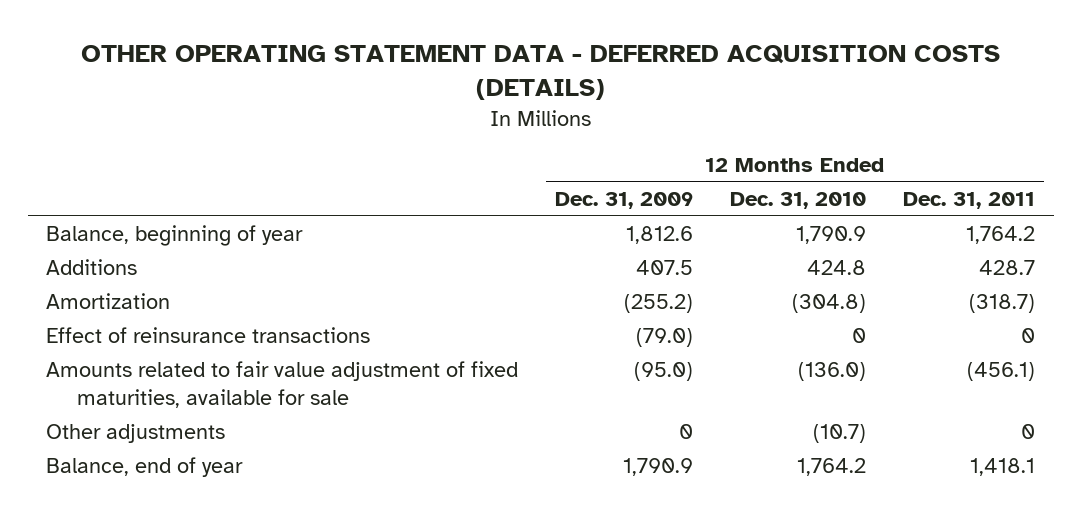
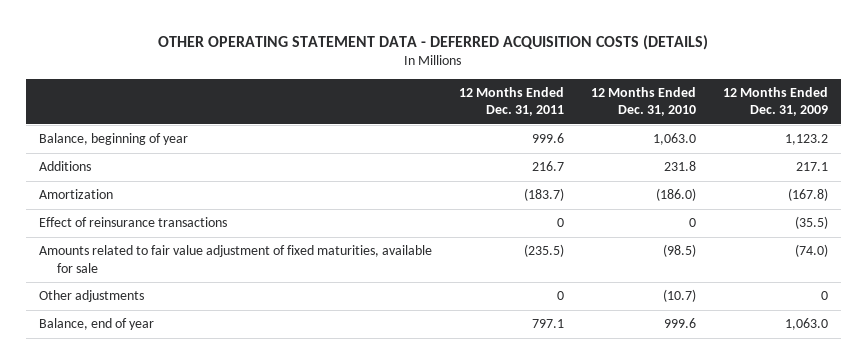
[626,226,694,245] 1,812.6 -> [784,134,828,146] 1,123.2
[796,226,867,245] 1,790.9 -> [652,133,696,146] 1,063.0
[966,226,1036,245] 1,764.2 -> [532,133,565,144] 999.6
[636,260,694,276] 407.5 -> [795,162,828,172] 217.1
[807,260,867,276] 424.8 -> [663,161,696,172] 231.8
[979,260,1036,276] 428.7 -> [532,161,565,172] 216.7
[624,294,694,314] (255.2) -> [787,188,828,202] (167.8)
[792,294,867,314] (304.8) -> [655,188,696,202] (186.0)
[969,294,1036,314] (318.7) -> [524,188,565,202] (183.7)
[636,328,694,348] (79.0) -> [794,216,828,230] (35.5)
[634,362,694,382] (95.0) -> [794,244,828,258] (74.0)
[798,362,867,382] (136.0) -> [662,244,696,258] (98.5)
[967,362,1036,382] (456.1) -> [524,244,565,258] (235.5)
[623,458,694,477] 1,790.9 -> [784,318,828,331] 1,063.0
[797,458,867,477] 1,764.2 -> [663,318,696,329] 999.6
[970,458,1036,477] 1,418.1 -> [532,319,565,329] 797.1

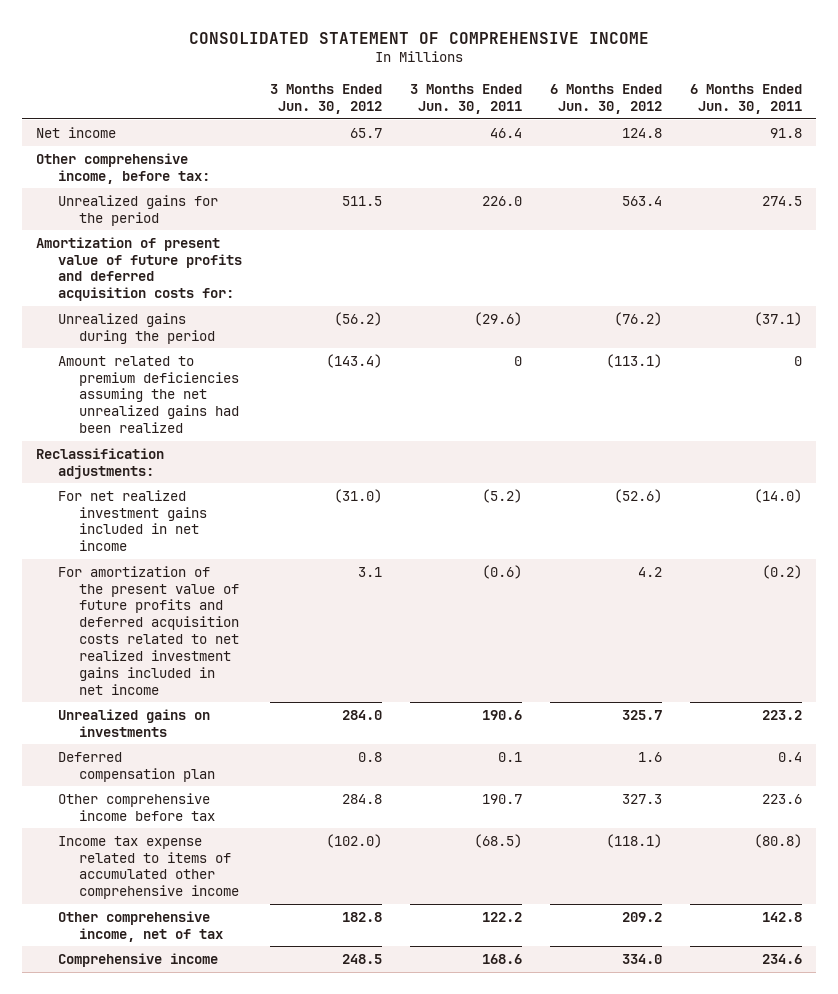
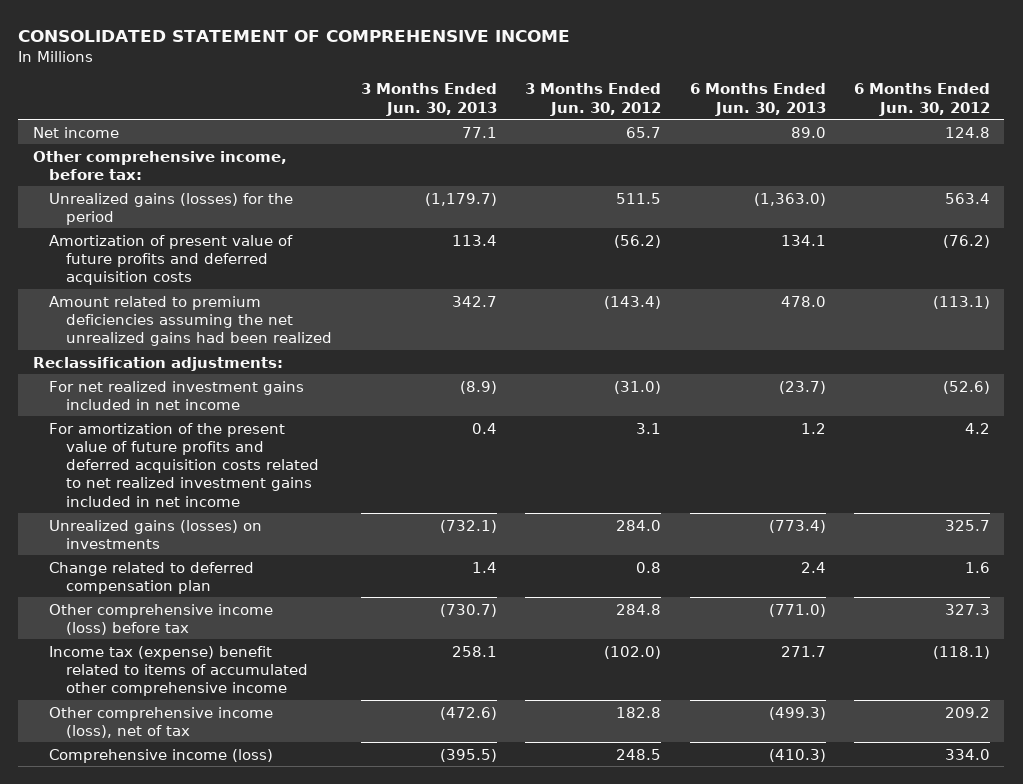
[409,84,522,114] 3 Months Ended Jun. 30, 2011 -> none
[689,84,802,114] 6 Months Ended Jun. 30, 2011 -> none
none -> [360,83,497,116] 3 Months Ended Jun. 30, 2013
none -> [689,83,826,116] 6 Months Ended Jun. 30, 2013
[36,236,242,302] Amortization of present value of future profits and deferred acquisition costs for: -> none
[57,194,218,226] Unrealized gains for the period -> [49,192,294,225] Unrealized gains (losses) for the period
[57,312,215,344] Unrealized gains during the period -> [49,234,294,286] Amortization of present value of future profits and deferred acquisition costs
[57,708,210,737] Unrealized gains on investments -> [49,519,263,549] Unrealized gains (losses) on investments
[57,751,215,782] Deferred compensation plan -> [49,561,255,594] Change related to deferred compensation plan
[57,792,215,821] Other comprehensive income before tax -> [49,603,274,635] Other comprehensive income (loss) before tax
[57,835,239,900] Income tax expense related to items of accumulated other comprehensive income -> [49,645,309,697] Income tax (expense) benefit related to items of accumulated other comprehensive income
[57,910,223,942] Other comprehensive income, net of tax -> [49,706,274,738] Other comprehensive income (loss), net of tax
[57,952,218,967] Comprehensive income -> [49,748,274,763] Comprehensive income (loss)

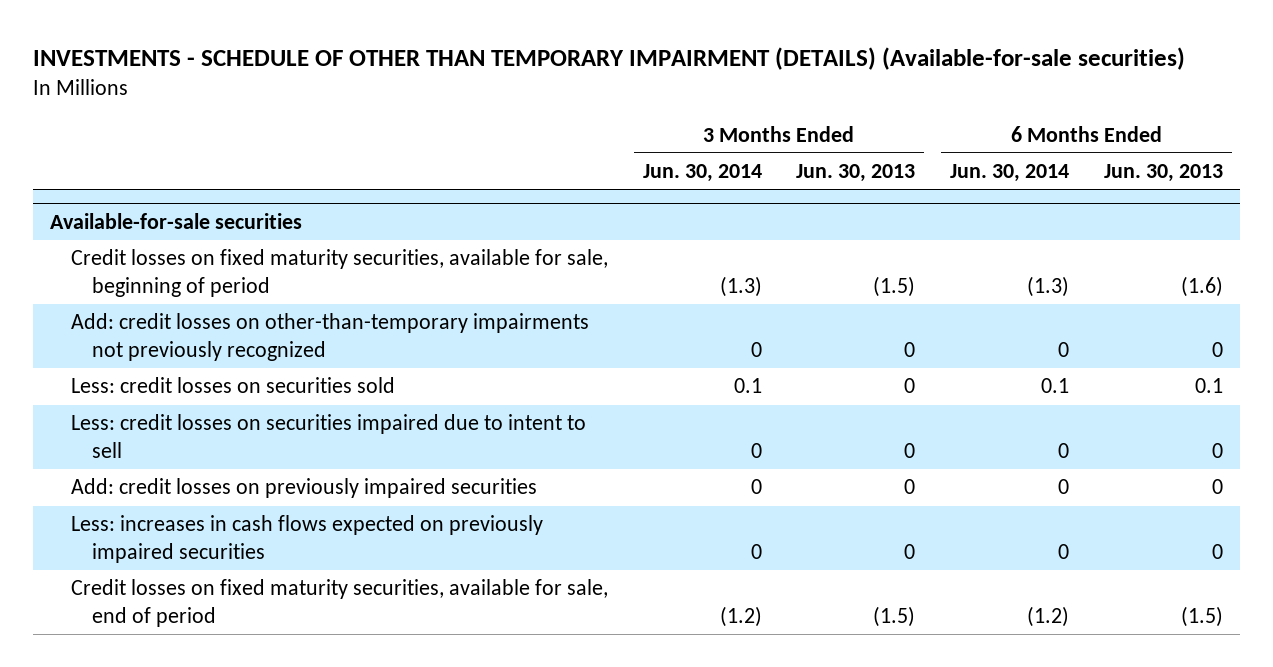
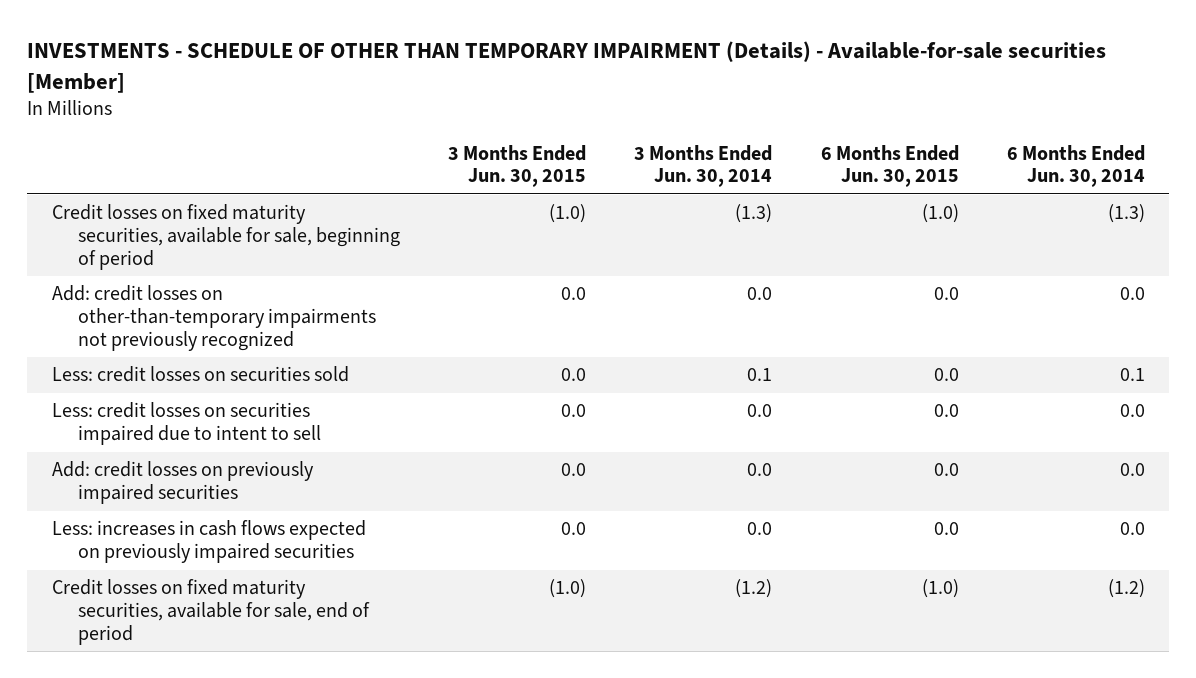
[32,46,1185,70] INVESTMENTS - SCHEDULE OF OTHER THAN TEMPORARY IMPAIRMENT (DETAILS) (Available-for-sale securities) -> [27,41,1107,93] INVESTMENTS - SCHEDULE OF OTHER THAN TEMPORARY IMPAIRMENT (Details) - Available-for-sale securities [Member]
[796,164,916,183] Jun. 30, 2013 -> none
[1103,164,1223,183] Jun. 30, 2013 -> none
none -> [448,144,587,188] 3 Months Ended Jun. 30, 2015
none -> [820,144,959,188] 6 Months Ended Jun. 30, 2015
[49,212,302,229] Available-for-sale securities -> none
[750,341,762,357] 0 -> [747,287,773,301] 0.0
[1058,341,1070,357] 0 -> [1119,287,1145,301] 0.0
[750,442,762,458] 0 -> [747,404,773,418] 0.0
[1058,442,1070,458] 0 -> [1119,404,1145,418] 0.0
[750,479,762,495] 0 -> [747,463,773,477] 0.0
[1058,479,1070,495] 0 -> [1119,463,1145,477] 0.0
[750,543,762,559] 0 -> [747,522,773,536] 0.0
[1058,543,1070,559] 0 -> [1119,522,1145,536] 0.0

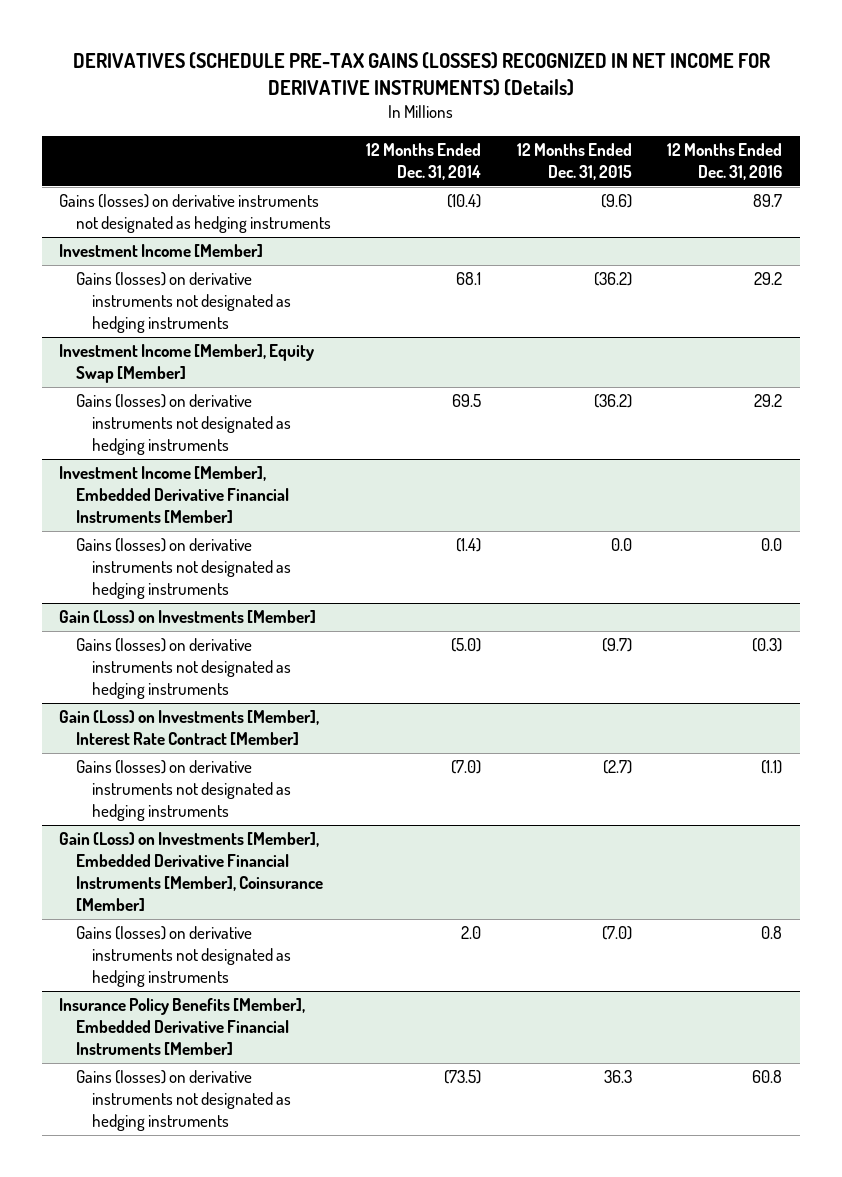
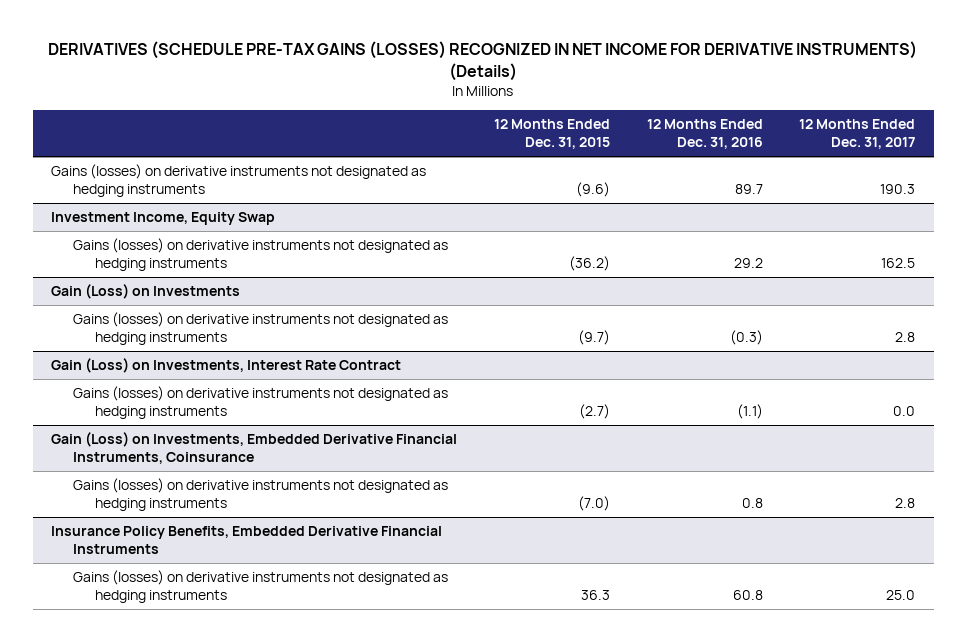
[366,142,482,180] 12 Months Ended Dec. 31, 2014 -> none
none -> [799,119,916,150] 12 Months Ended Dec. 31, 2017
[59,244,264,258] Investment Income [Member] -> none
[75,272,291,334] Gains (losses) on derivative instruments not designated as hedging instruments -> none
[59,344,315,384] Investment Income [Member], Equity Swap [Member] -> [51,212,276,226] Investment Income, Equity Swap
[59,466,289,524] Investment Income [Member], Embedded Derivative Financial Instruments [Member] -> none
[75,538,291,600] Gains (losses) on derivative instruments not designated as hedging instruments -> none
[59,610,317,624] Gain (Loss) on Investments [Member] -> [51,284,241,300] Gain (Loss) on Investments
[59,710,320,746] Gain (Loss) on Investments [Member], Interest Rate Contract [Member] -> [51,358,402,374] Gain (Loss) on Investments, Interest Rate Contract
[59,832,323,912] Gain (Loss) on Investments [Member], Embedded Derivative Financial Instruments [Member], Coinsurance [Member] -> [51,432,458,465] Gain (Loss) on Investments, Embedded Derivative Financial Instruments, Coinsurance
[59,998,306,1056] Insurance Policy Benefits [Member], Embedded Derivative Financial Instruments [Member] -> [51,526,443,555] Insurance Policy Benefits, Embedded Derivative Financial Instruments

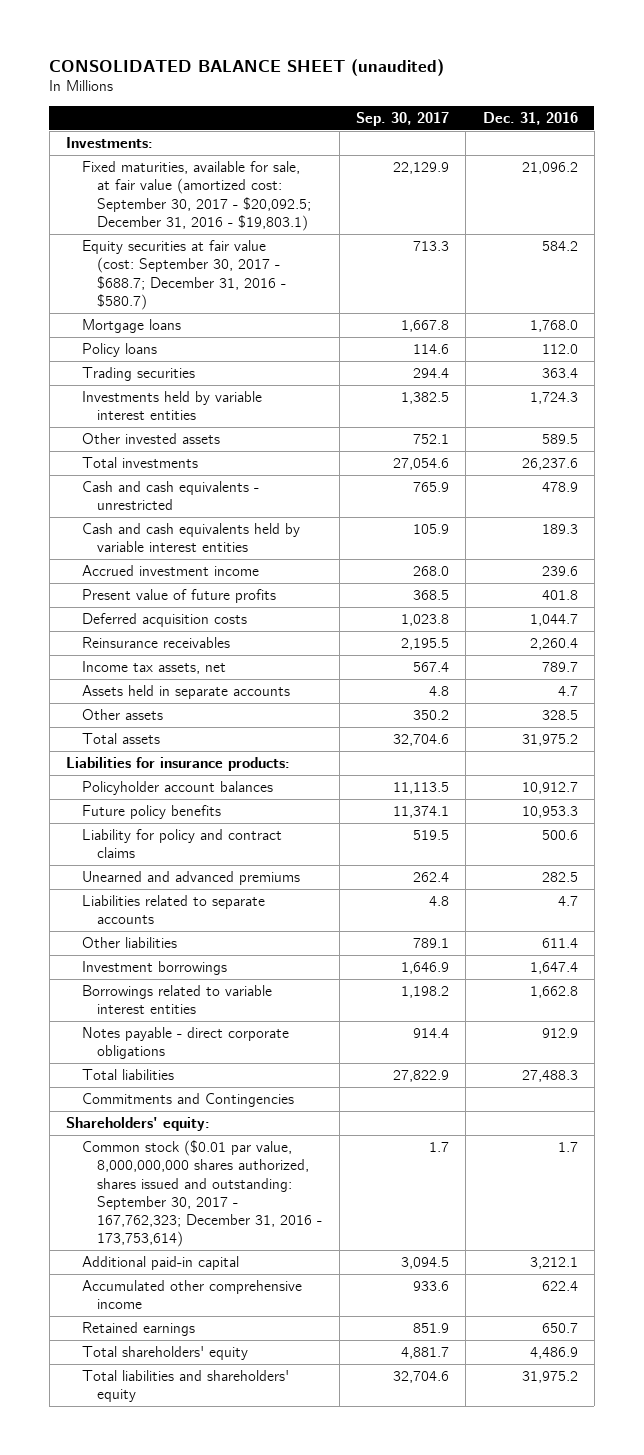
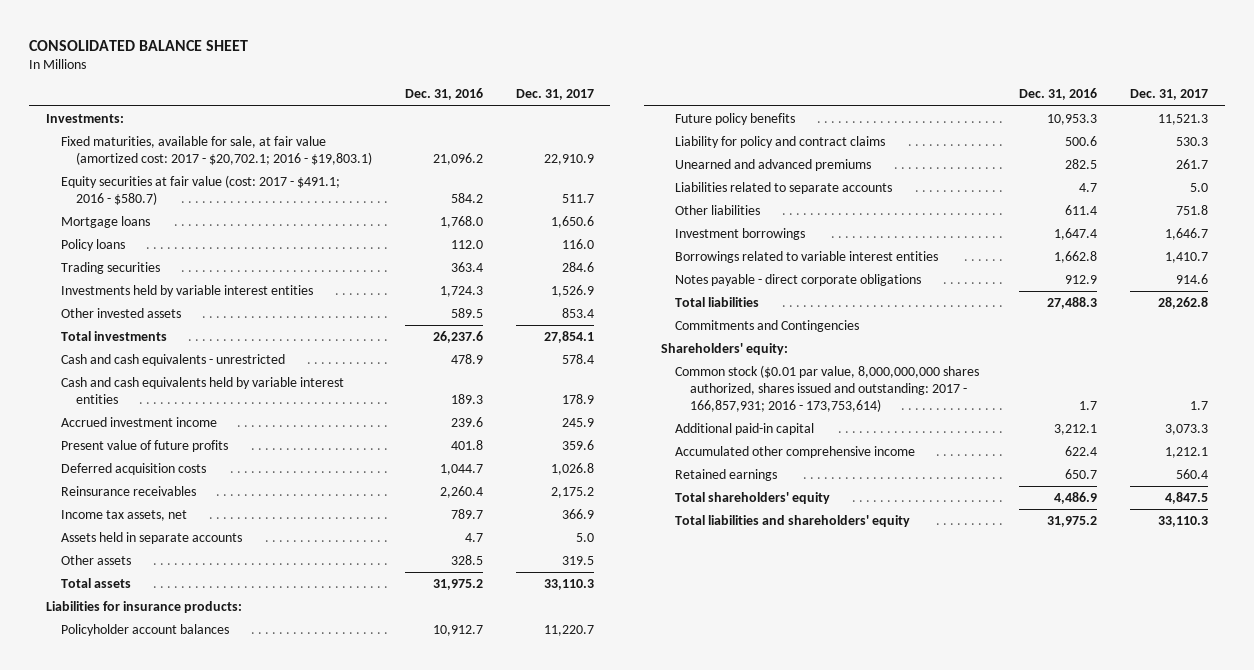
[49,58,445,76] CONSOLIDATED BALANCE SHEET (unaudited) -> [29,39,249,51] CONSOLIDATED BALANCE SHEET
[355,111,449,126] Sep. 30, 2017 -> none
none -> [515,89,594,101] Dec. 31, 2017
[81,161,312,231] Fixed maturities, available for sale, at fair value (amortized cost: September 30, 2017 - $20,092.5; December 31, 2016 - $19,803.1) -> [60,136,372,165] Fixed maturities, available for sale, at fair value (amortized cost: 2017 - $20,702.1; 2016 - $19,803.1)
[81,240,287,310] Equity securities at fair value (cost: September 30, 2017 - $688.7; December 31, 2016 - $580.7) -> [60,175,340,205] Equity securities at fair value (cost: 2017 - $491.1; 2016 - $580.7)
[81,1140,323,1248] Common stock ($0.01 par value, 8,000,000,000 shares authorized, shares issued and outstanding: September 30, 2017 - 167,762,323; December 31, 2016 - 173,753,614) -> [675,365,980,412] Common stock ($0.01 par value, 8,000,000,000 shares authorized, shares issued and outstanding: 2017 - 166,857,931; 2016 - 173,753,614)

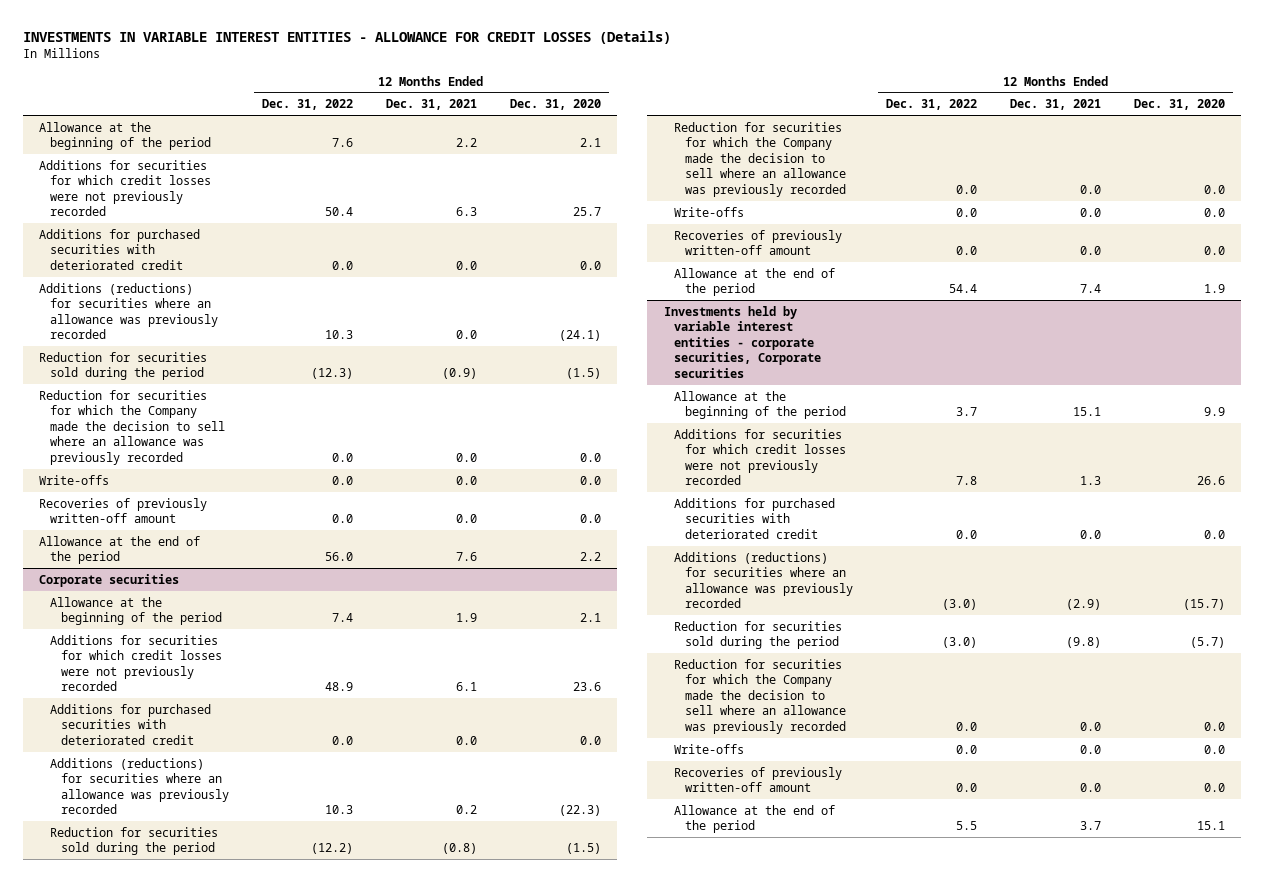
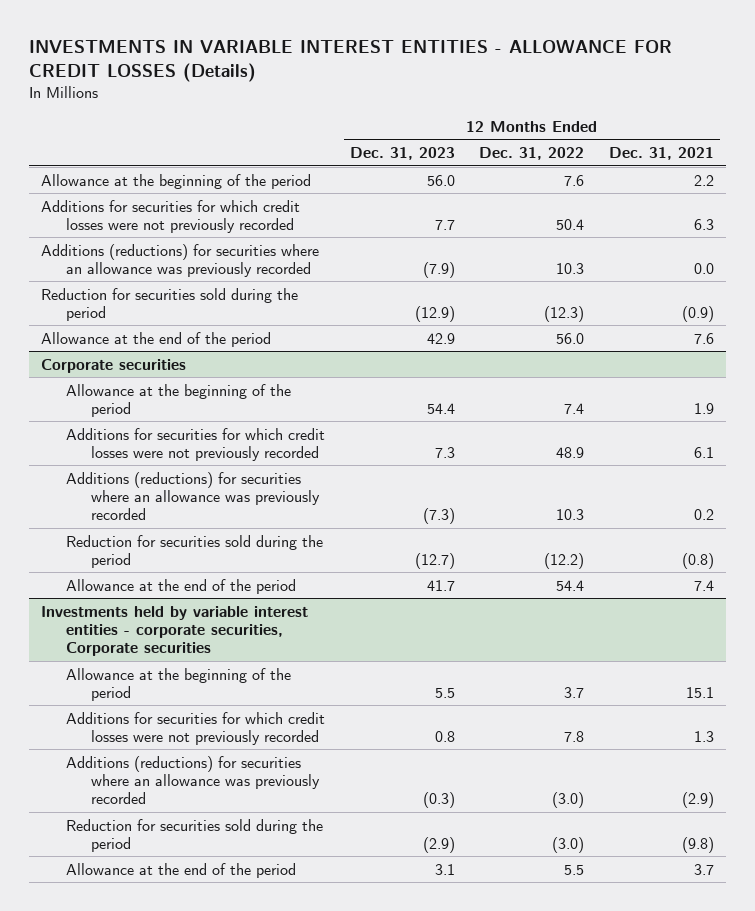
[509,99,601,111] Dec. 31, 2020 -> none
none -> [349,146,455,160] Dec. 31, 2023
[39,228,201,270] Additions for purchased securities with deteriorated credit -> none
[39,389,226,465] Reduction for securities for which the Company made the decision to sell where an allowance was previously recorded -> none
[39,474,110,485] Write-offs -> none
[39,497,208,524] Recoveries of previously written-off amount -> none
[50,703,212,745] Additions for purchased securities with deteriorated credit -> none
[674,121,847,197] Reduction for securities for which the Company made the decision to sell where an allowance was previously recorded -> none
[674,206,745,217] Write-offs -> none
[674,229,843,256] Recoveries of previously written-off amount -> none
[674,497,836,539] Additions for purchased securities with deteriorated credit -> none
[674,658,847,734] Reduction for securities for which the Company made the decision to sell where an allowance was previously recorded -> none
[674,743,745,754] Write-offs -> none
[674,766,843,793] Recoveries of previously written-off amount -> none

